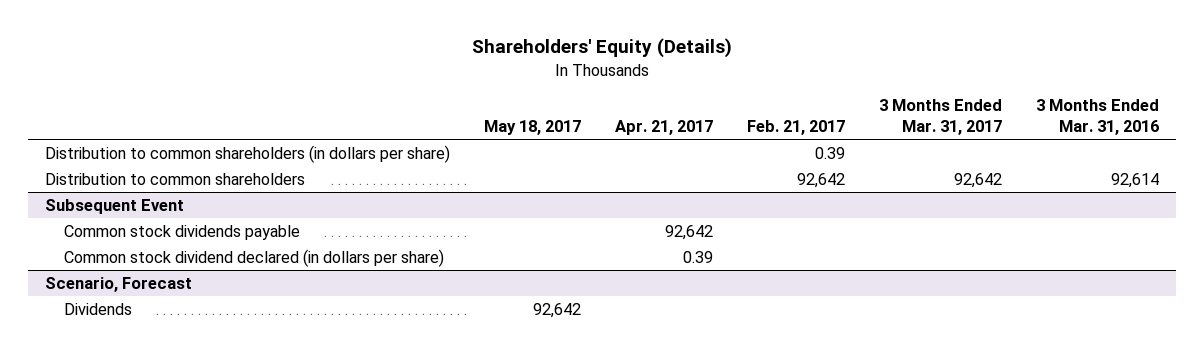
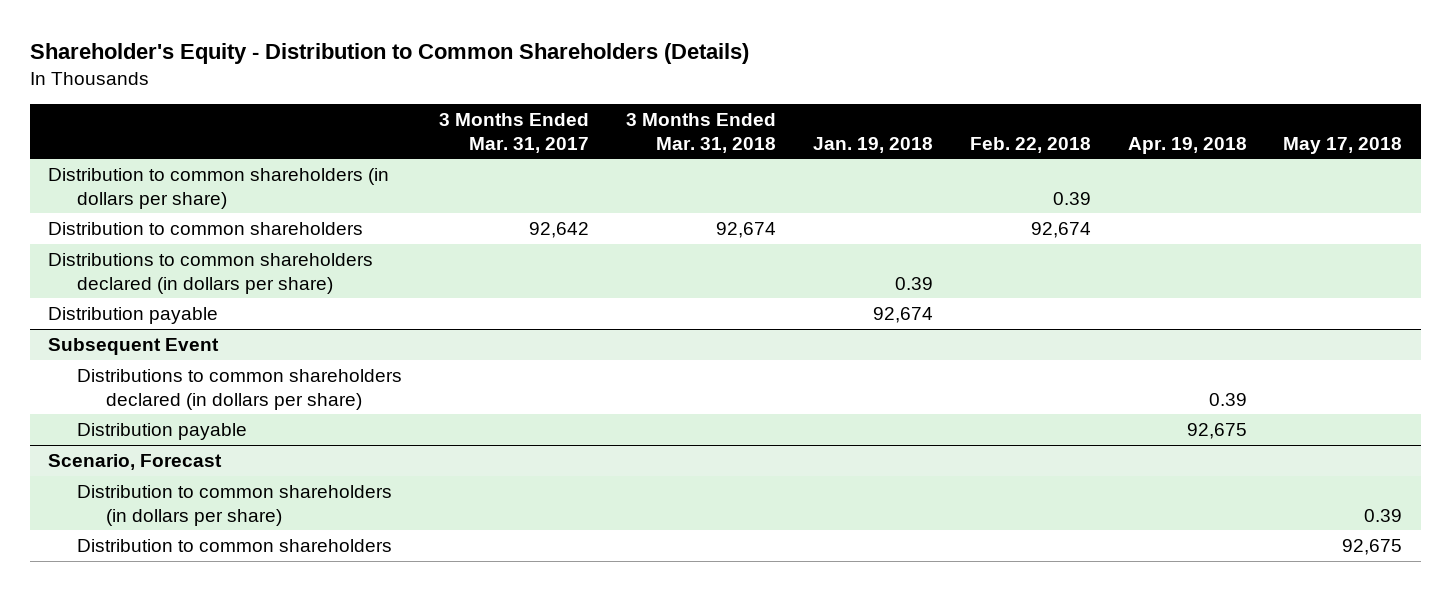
[471,38,732,59] Shareholders' Equity (Details) -> [29,43,749,65] Shareholder's Equity - Distribution to Common Shareholders (Details)
[483,119,581,135] May 18, 2017 -> none
[614,119,713,135] Apr. 21, 2017 -> none
[746,119,845,135] Feb. 21, 2017 -> none
[1036,99,1160,135] 3 Months Ended Mar. 31, 2016 -> none
none -> [626,113,777,153] 3 Months Ended Mar. 31, 2018
none -> [812,136,933,153] Jan. 19, 2018
none -> [969,136,1091,153] Feb. 22, 2018
none -> [1127,136,1247,154] Apr. 19, 2018
none -> [1283,136,1403,154] May 17, 2018
none -> [48,253,374,294] Distributions to common shareholders declared (in dollars per share)
none -> [48,307,219,325] Distribution payable
[64,224,301,240] Common stock dividends payable -> none
[64,248,445,267] Common stock dividend declared (in dollars per share) -> [77,369,403,410] Distributions to common shareholders declared (in dollars per share)
none -> [77,423,248,441] Distribution payable
[64,302,133,315] Dividends -> none
none -> [77,485,393,526] Distribution to common shareholders (in dollars per share)
none -> [77,539,393,553] Distribution to common shareholders

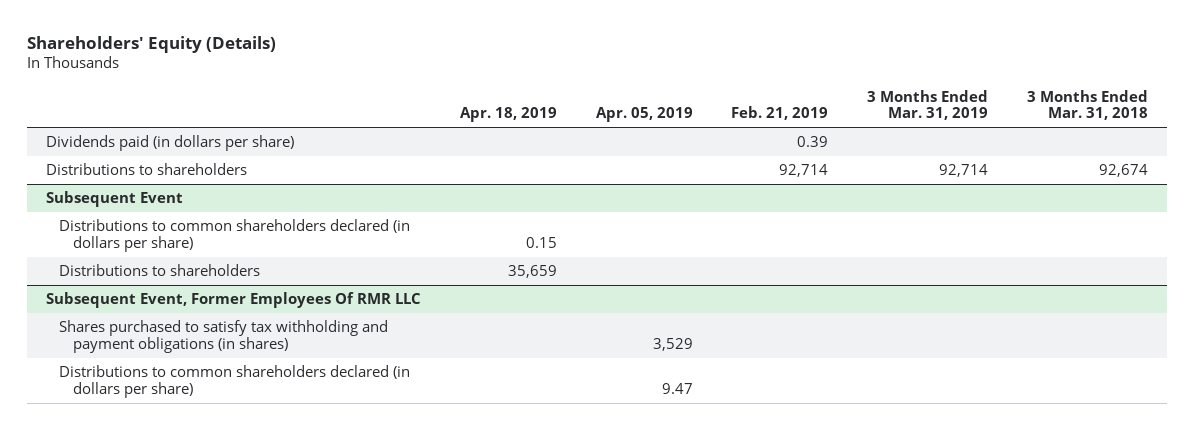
[29,43,749,65] Shareholder's Equity - Distribution to Common Shareholders (Details) -> [26,36,276,54] Shareholders' Equity (Details)
[439,113,590,153] 3 Months Ended Mar. 31, 2017 -> none
[812,136,933,153] Jan. 19, 2018 -> none
[969,136,1091,153] Feb. 22, 2018 -> none
[1127,136,1247,154] Apr. 19, 2018 -> none
[1283,136,1403,154] May 17, 2018 -> none
none -> [459,107,557,123] Apr. 18, 2019
none -> [595,107,693,123] Apr. 05, 2019
none -> [731,106,829,121] Feb. 21, 2019
none -> [866,89,988,121] 3 Months Ended Mar. 31, 2019
[48,253,374,294] Distributions to common shareholders declared (in dollars per share) -> none
[48,307,219,325] Distribution payable -> none
[48,168,390,209] Distribution to common shareholders (in dollars per share) -> [46,134,295,151] Dividends paid (in dollars per share)
[48,222,364,236] Distribution to common shareholders -> [46,162,248,175] Distributions to shareholders
[77,423,248,441] Distribution payable -> none
[48,454,223,471] Scenario, Forecast -> none
[77,485,393,526] Distribution to common shareholders (in dollars per share) -> none
[77,539,393,553] Distribution to common shareholders -> none
none -> [59,263,261,276] Distributions to shareholders
none -> [46,291,422,308] Subsequent Event, Former Employees Of RMR LLC
none -> [59,319,389,353] Shares purchased to satisfy tax withholding and payment obligations (in shares)
none -> [59,364,411,398] Distributions to common shareholders declared (in dollars per share)

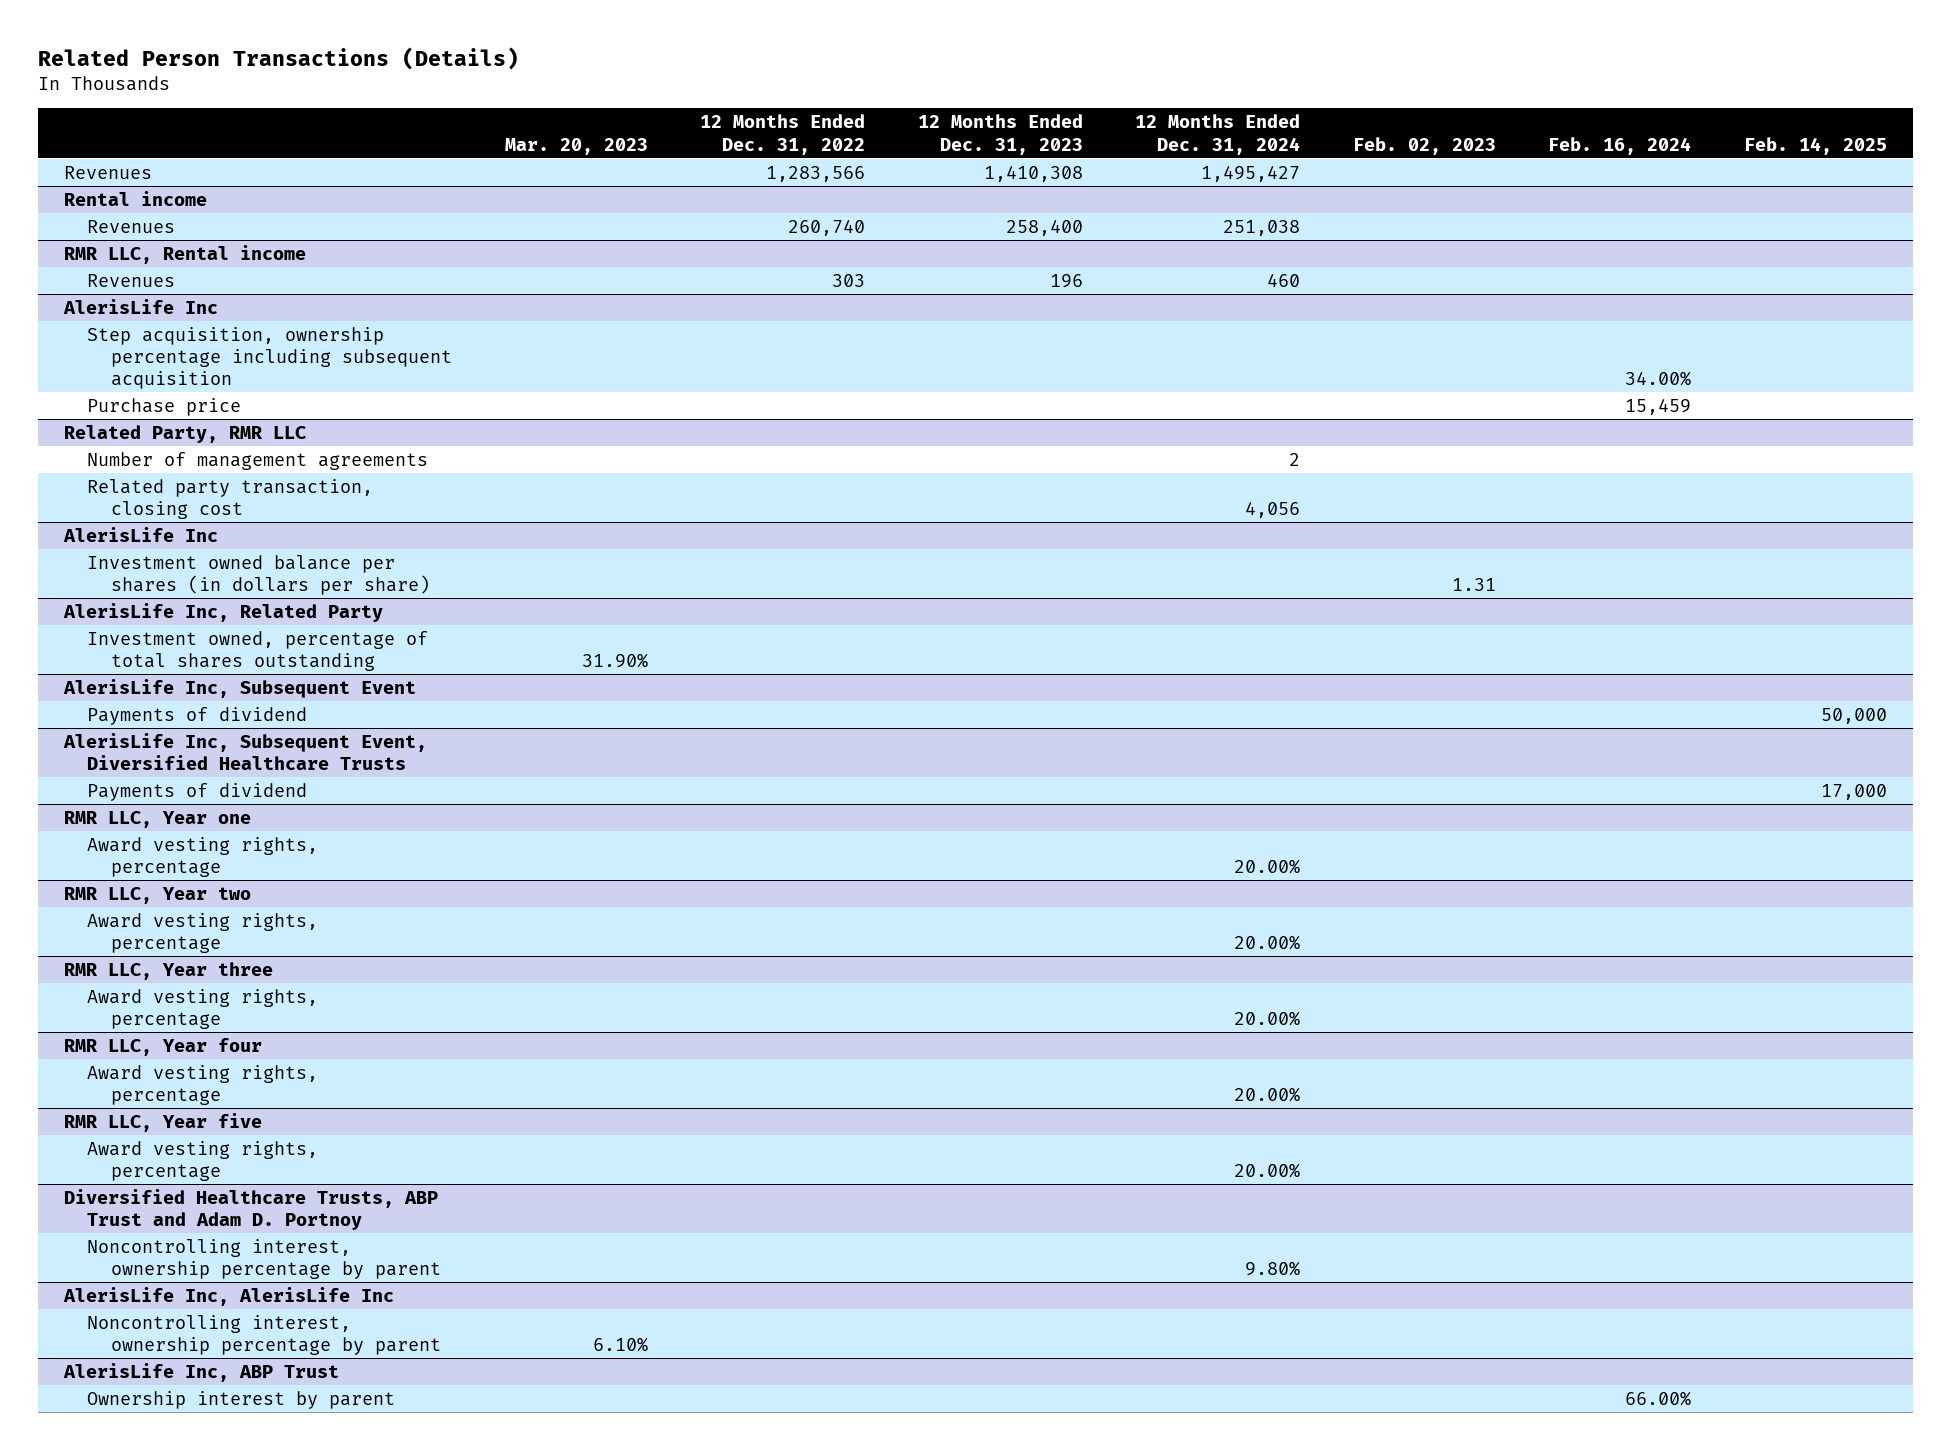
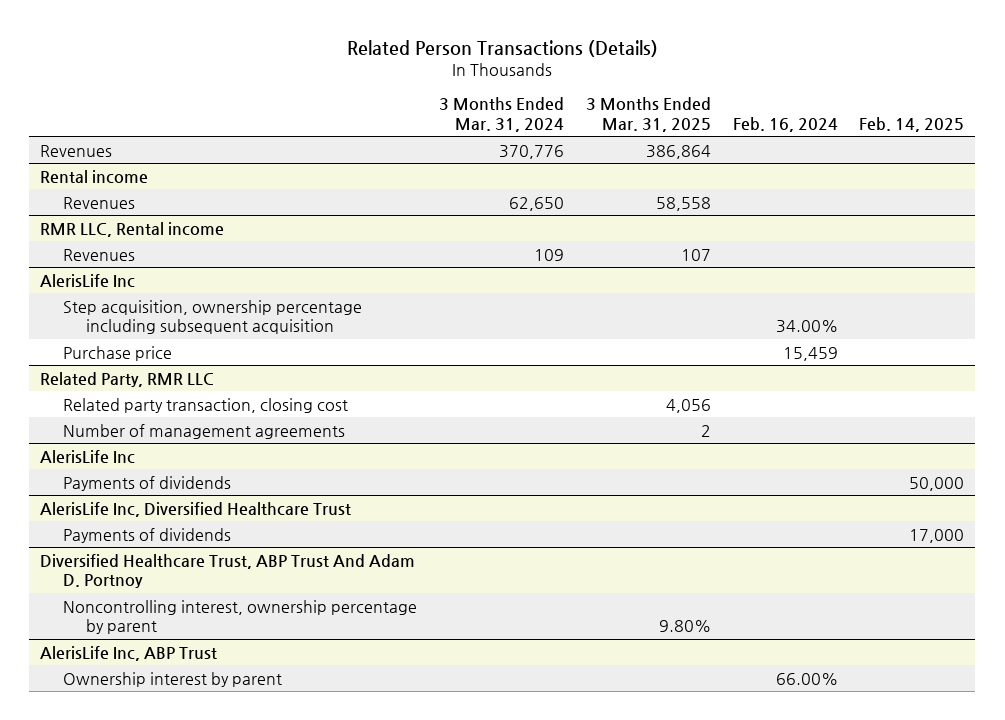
[504,137,648,155] Mar. 20, 2023 -> none
[700,114,866,155] 12 Months Ended Dec. 31, 2022 -> none
[917,114,1083,155] 12 Months Ended Dec. 31, 2023 -> none
[1135,114,1301,155] 12 Months Ended Dec. 31, 2024 -> none
[1352,136,1496,155] Feb. 02, 2023 -> none
none -> [438,96,564,132] 3 Months Ended Mar. 31, 2024
none -> [585,96,711,132] 3 Months Ended Mar. 31, 2025
[87,451,429,470] Number of management agreements -> [63,423,346,439] Number of management agreements
[87,554,430,596] Investment owned balance per shares (in dollars per share) -> none
[63,602,384,622] AlerisLife Inc, Related Party -> none
[87,630,429,672] Investment owned, percentage of total shares outstanding -> none
[63,678,417,698] AlerisLife Inc, Subsequent Event -> none
[87,706,308,725] Payments of dividend -> none
[64,810,252,828] RMR LLC, Year one -> none
[87,836,319,878] Award vesting rights, percentage -> none
[64,886,252,904] RMR LLC, Year two -> none
[87,912,319,954] Award vesting rights, percentage -> none
[64,961,274,980] RMR LLC, Year three -> none
[87,988,319,1030] Award vesting rights, percentage -> none
[64,1037,263,1056] RMR LLC, Year four -> none
[87,1064,319,1106] Award vesting rights, percentage -> none
[64,1112,263,1132] RMR LLC, Year five -> none
[87,1140,319,1182] Award vesting rights, percentage -> none
none -> [63,475,232,491] Payments of dividends
[63,732,428,771] AlerisLife Inc, Subsequent Event, Diversified Healthcare Trusts -> [40,501,352,517] AlerisLife Inc, Diversified Healthcare Trust
[87,782,308,801] Payments of dividend -> [63,527,232,543] Payments of dividends
[64,1188,439,1231] Diversified Healthcare Trusts, ABP Trust and Adam D. Portnoy -> [40,553,416,589] Diversified Healthcare Trust, ABP Trust And Adam D. Portnoy
[63,1286,395,1306] AlerisLife Inc, AlerisLife Inc -> none
[87,1314,441,1356] Noncontrolling interest, ownership percentage by parent -> none

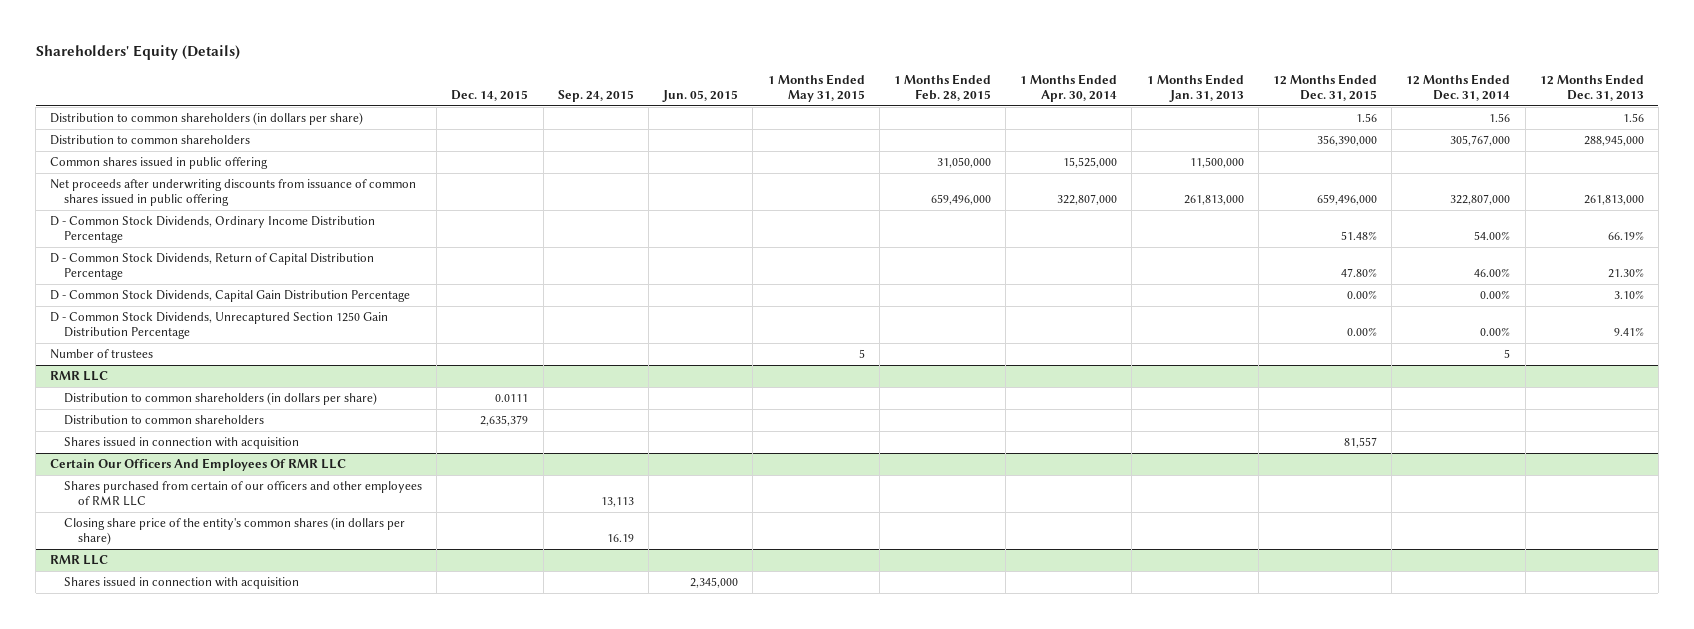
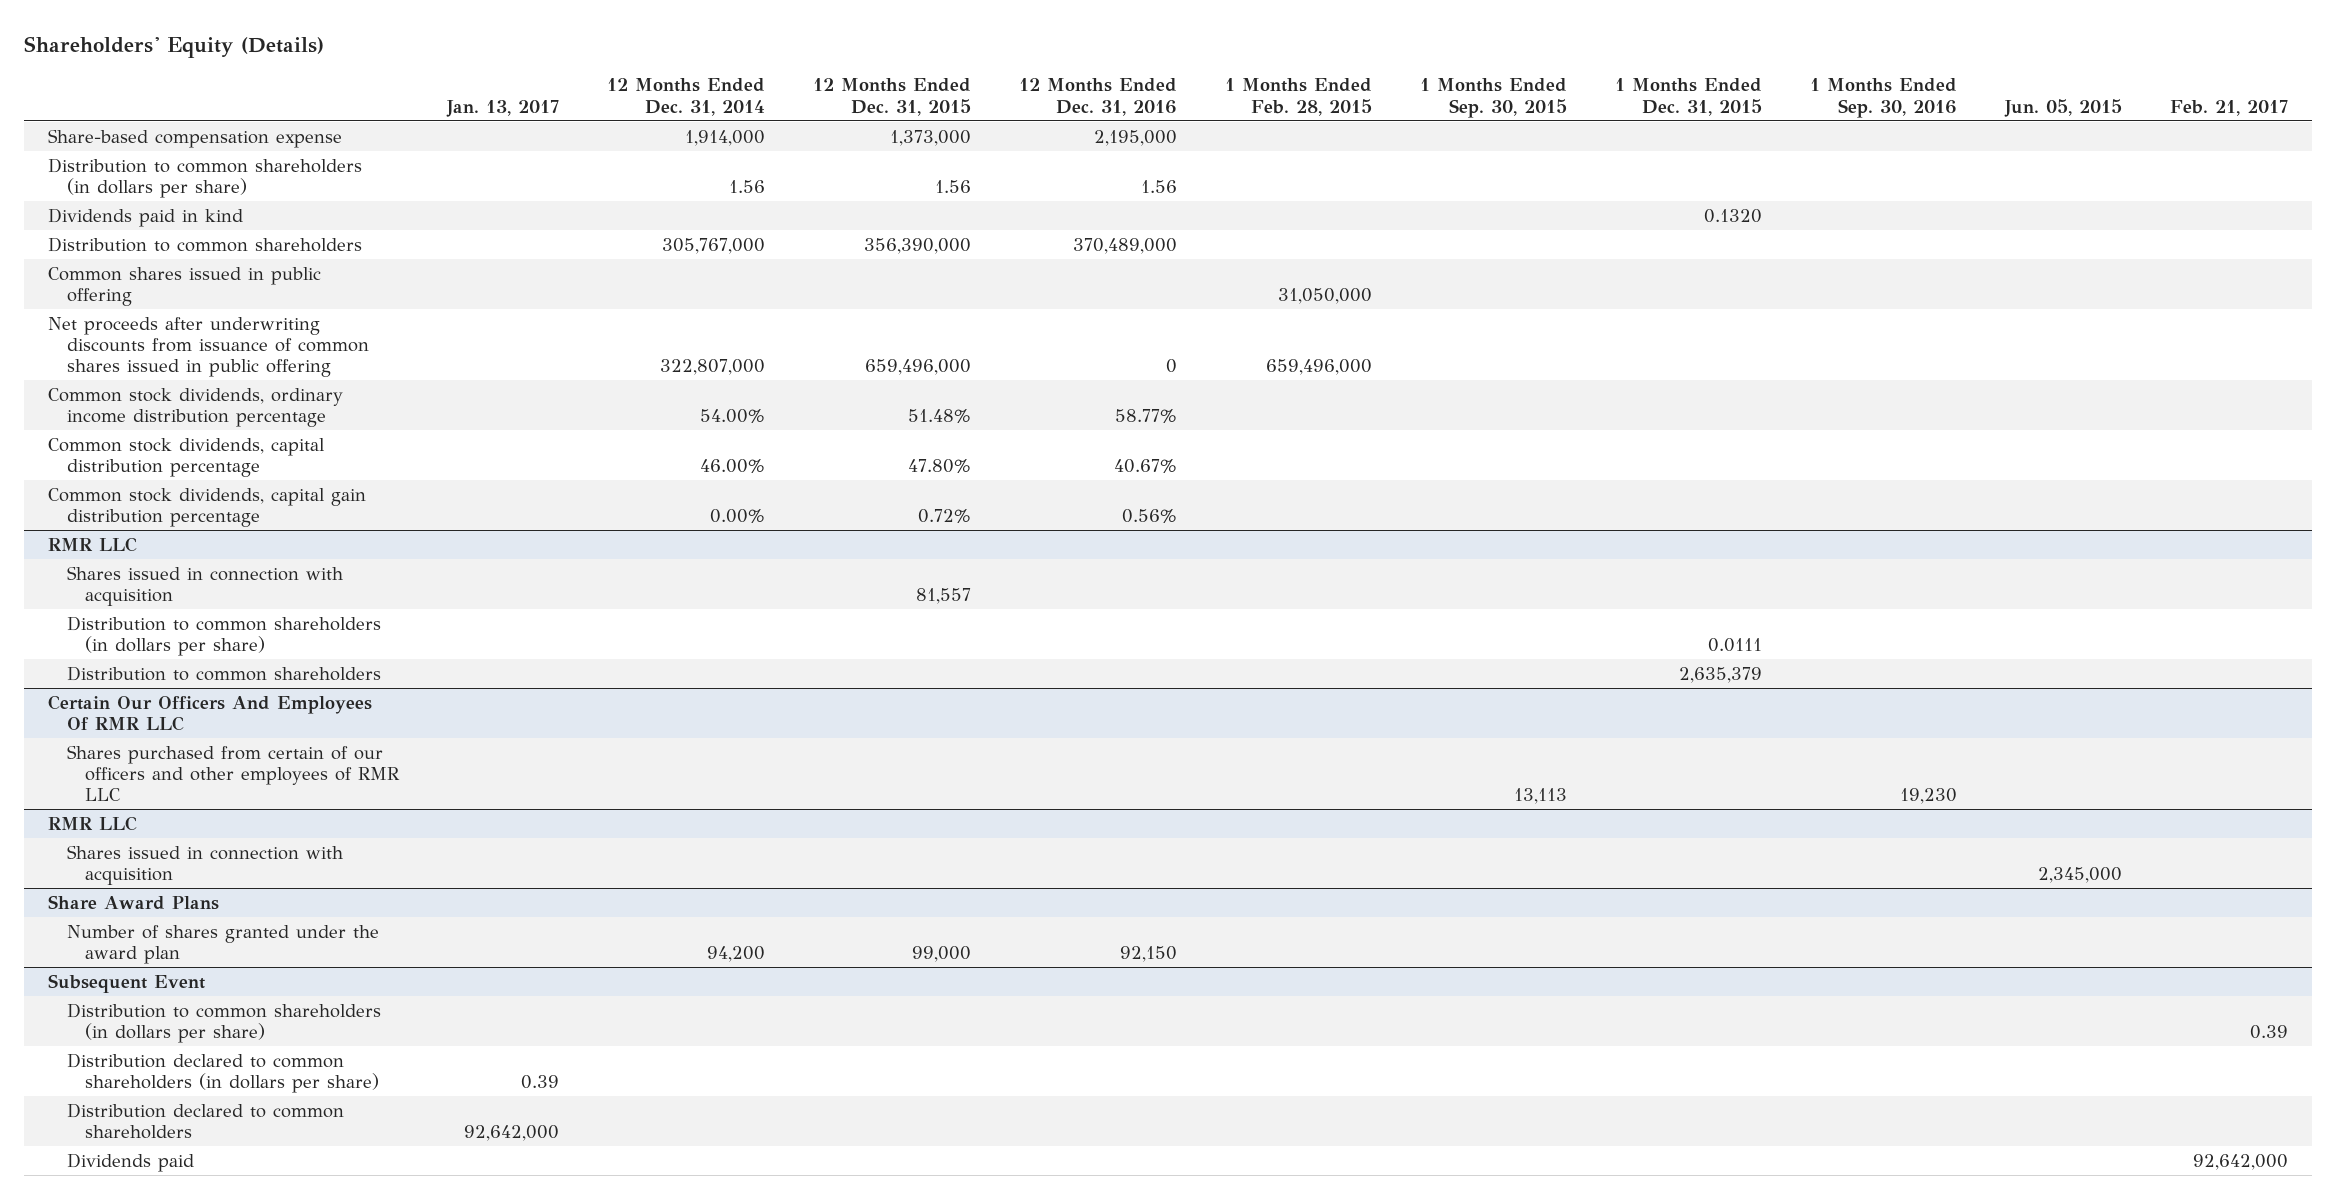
[451,90,529,102] Dec. 14, 2015 -> none
[557,90,634,103] Sep. 24, 2015 -> none
[767,73,865,103] 1 Months Ended May 31, 2015 -> none
[1020,73,1118,103] 1 Months Ended Apr. 30, 2014 -> none
[1146,73,1244,103] 1 Months Ended Jan. 31, 2013 -> none
[1539,73,1644,102] 12 Months Ended Dec. 31, 2013 -> none
none -> [446,99,560,117] Jan. 13, 2017
none -> [1019,78,1178,116] 12 Months Ended Dec. 31, 2016
none -> [1420,78,1568,118] 1 Months Ended Sep. 30, 2015
none -> [1615,78,1763,116] 1 Months Ended Dec. 31, 2015
none -> [1810,78,1958,118] 1 Months Ended Sep. 30, 2016
none -> [2170,99,2289,116] Feb. 21, 2017
none -> [47,128,342,148] Share-based compensation expense
none -> [47,207,243,227] Dividends paid in kind
[50,312,389,340] D - Common Stock Dividends, Unrecaptured Section 1250 Gain Distribution Percentage -> none
[50,349,154,360] Number of trustees -> none
[50,216,376,244] D - Common Stock Dividends, Ordinary Income Distribution Percentage -> [47,387,343,427] Common stock dividends, ordinary income distribution percentage
[50,253,375,281] D - Common Stock Dividends, Return of Capital Distribution Percentage -> [47,437,325,477] Common stock dividends, capital distribution percentage
[50,290,411,303] D - Common Stock Dividends, Capital Gain Distribution Percentage -> [47,487,366,527] Common stock dividends, capital gain distribution percentage
[1347,290,1378,300] 0.00% -> [918,508,972,523] 0.72%
[64,437,300,450] Shares issued in connection with acquisition -> [66,565,343,606] Shares issued in connection with acquisition
[64,517,406,546] Closing share price of the entity's common shares (in dollars per share) -> none
none -> [47,894,219,910] Share Award Plans
none -> [66,924,379,964] Number of shares granted under the award plan
none -> [47,973,205,993] Subsequent Event
none -> [66,1002,381,1043] Distribution to common shareholders (in dollars per share)
none -> [66,1052,380,1093] Distribution declared to common shareholders (in dollars per share)
none -> [66,1102,344,1139] Distribution declared to common shareholders
none -> [66,1152,194,1172] Dividends paid

